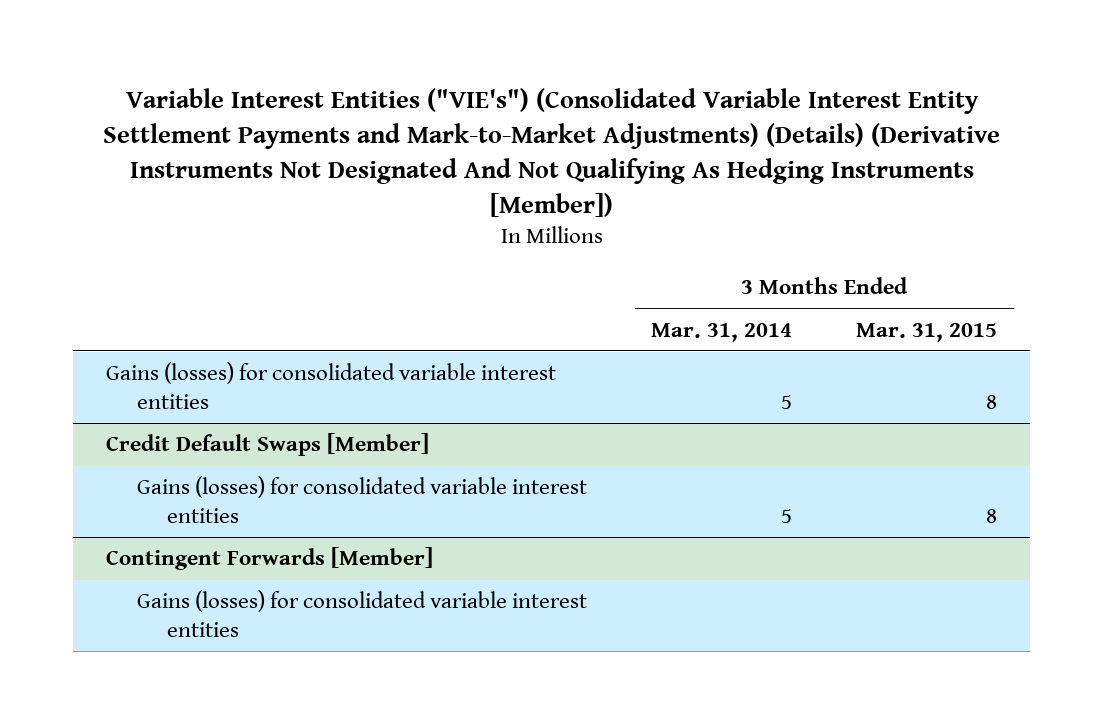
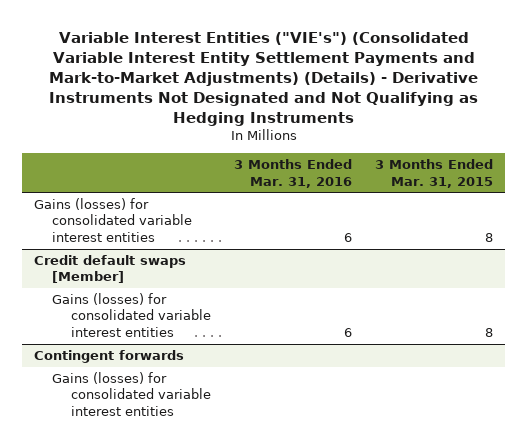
[102,88,1000,217] Variable Interest Entities ("VIE's") (Consolidated Variable Interest Entity Settlement Payments and Mark-to-Market Adjustments) (Details) (Derivative Instruments Not Designated And Not Qualifying As Hedging Instruments [Member]) -> [48,31,478,126] Variable Interest Entities ("VIE's") (Consolidated Variable Interest Entity Settlement Payments and Mark-to-Market Adjustments) (Details) - Derivative Instruments Not Designated and Not Qualifying as Hedging Instruments
[650,322,792,342] Mar. 31, 2014 -> none
none -> [233,159,352,188] 3 Months Ended Mar. 31, 2016
[105,433,429,457] Credit Default Swaps [Member] -> [34,255,187,284] Credit default swaps [Member]
[105,547,433,571] Contingent Forwards [Member] -> [34,350,185,364] Contingent forwards

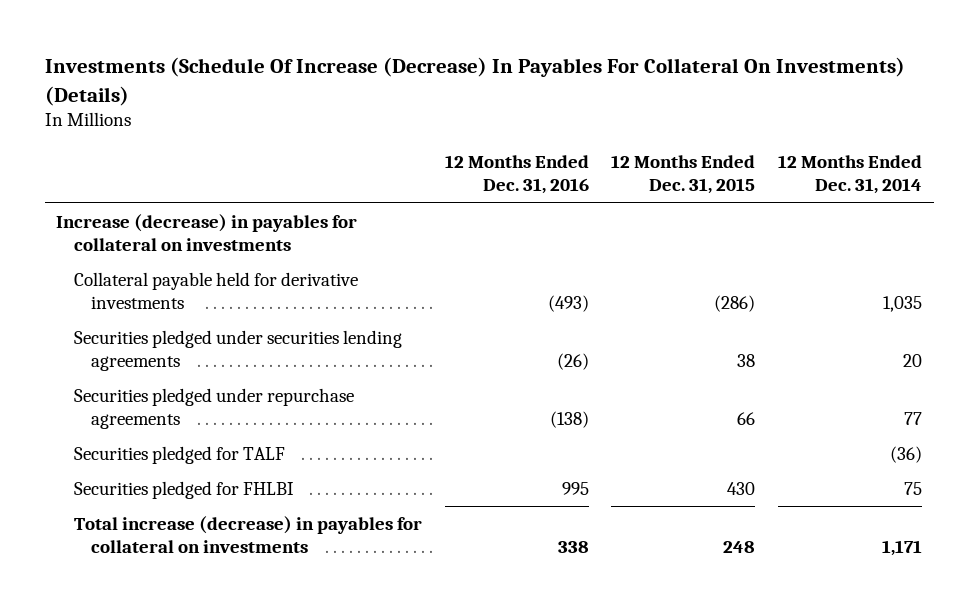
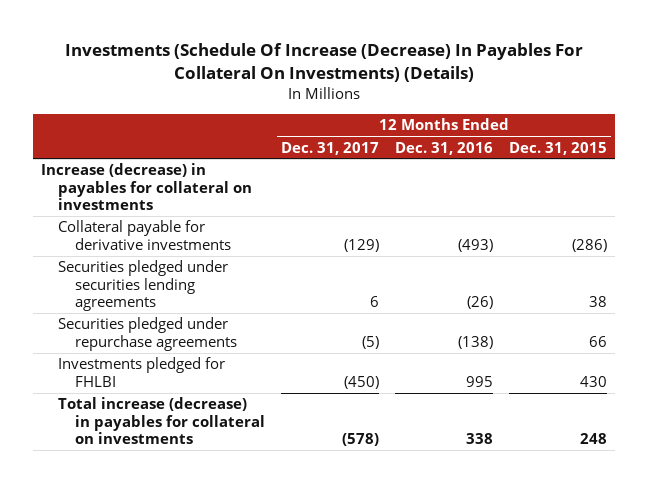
[778,155,923,195] 12 Months Ended Dec. 31, 2014 -> none
none -> [281,141,380,155] Dec. 31, 2017
[73,271,358,309] Collateral payable held for derivative investments -> [58,220,232,250] Collateral payable for derivative investments
[73,445,285,464] Securities pledged for TALF -> none
[73,480,294,499] Securities pledged for FHLBI -> [58,357,226,387] Investments pledged for FHLBI

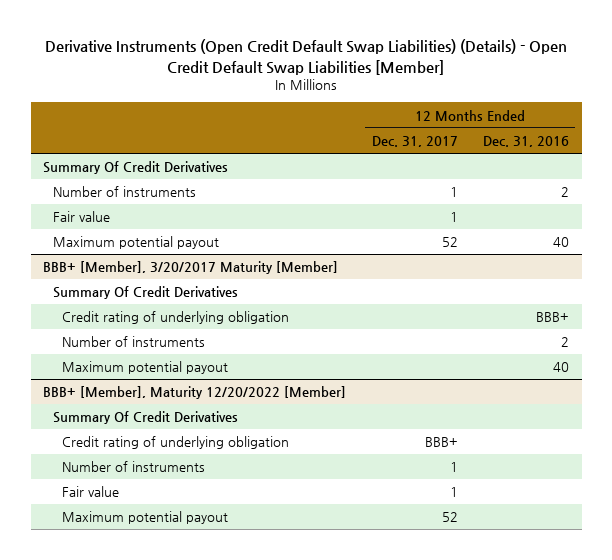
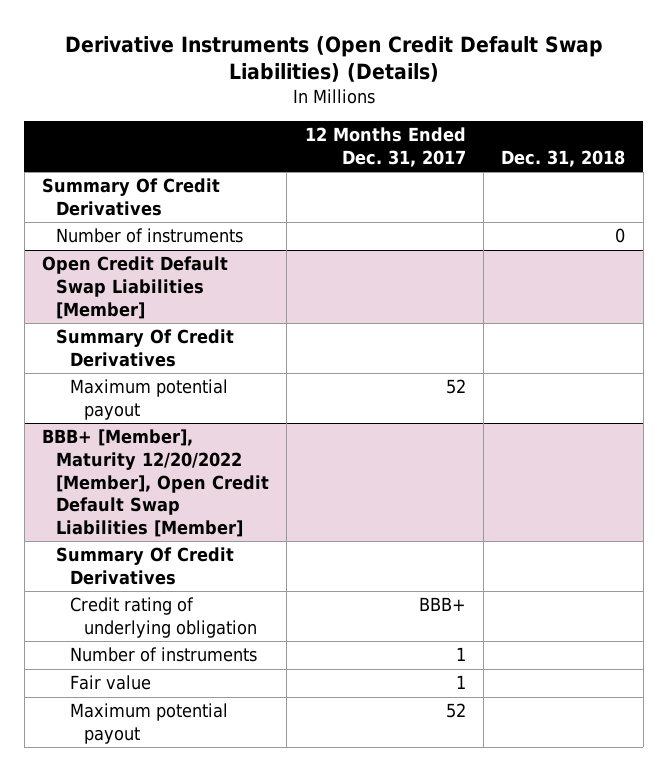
[45,39,568,75] Derivative Instruments (Open Credit Default Swap Liabilities) (Details) - Open Credit Default Swap Liabilities [Member] -> [64,35,603,83] Derivative Instruments (Open Credit Default Swap Liabilities) (Details)
[483,136,570,148] Dec. 31, 2016 -> none
none -> [501,149,626,167] Dec. 31, 2018
[52,186,196,198] Number of instruments -> none
[52,211,110,223] Fair value -> none
[52,236,219,250] Maximum potential payout -> none
[43,261,339,275] BBB+ [Member], 3/20/2017 Maturity [Member] -> none
[52,286,238,300] Summary Of Credit Derivatives -> none
[62,311,290,325] Credit rating of underlying obligation -> none
[62,361,229,375] Maximum potential payout -> none
[43,386,347,400] BBB+ [Member], Maturity 12/20/2022 [Member] -> none
none -> [42,256,229,319] Open Credit Default Swap Liabilities [Member]
none -> [69,379,228,421] Maximum potential payout
none -> [42,429,269,538] BBB+ [Member], Maturity 12/20/2022 [Member], Open Credit Default Swap Liabilities [Member]
none -> [55,547,234,586] Summary Of Credit Derivatives

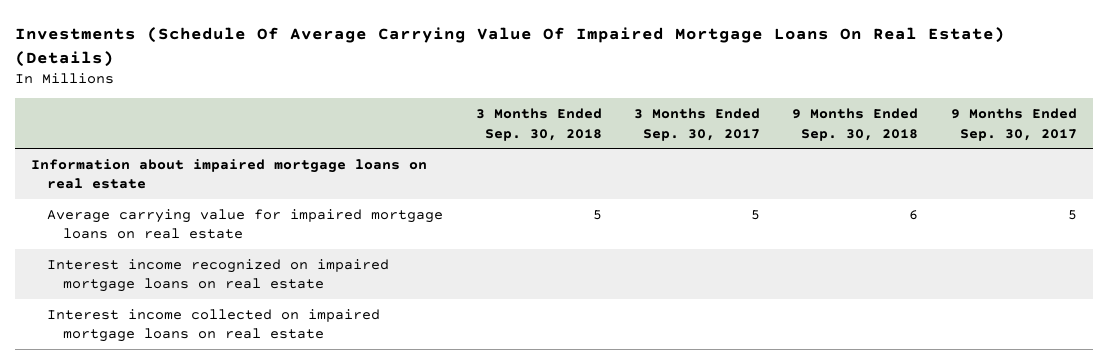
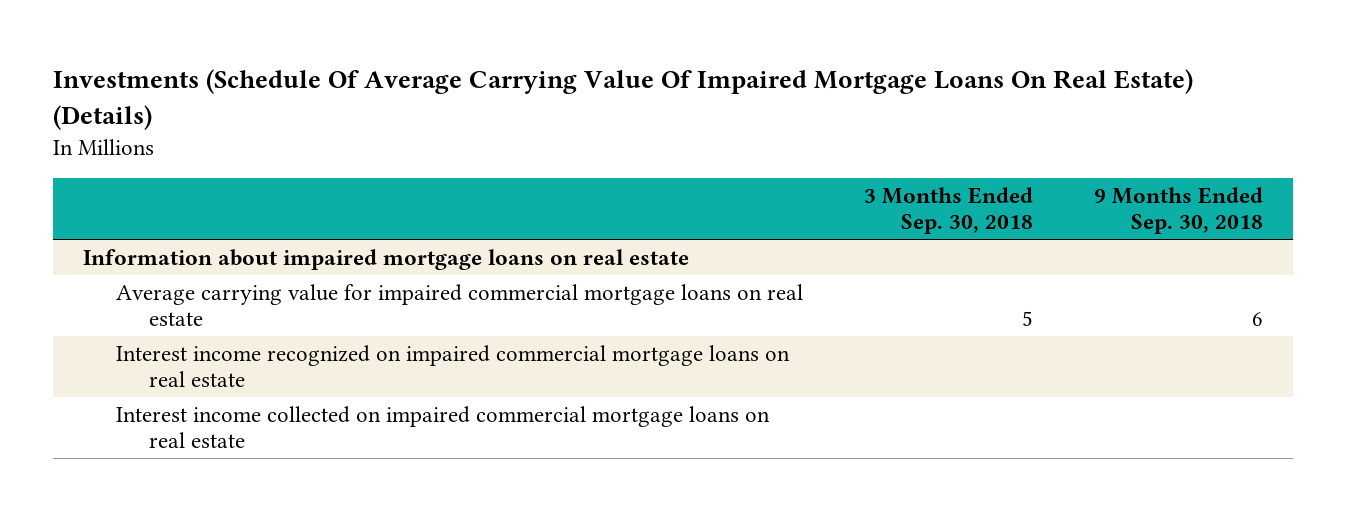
[633,108,760,141] 3 Months Ended Sep. 30, 2017 -> none
[950,108,1077,141] 9 Months Ended Sep. 30, 2017 -> none
[47,208,444,240] Average carrying value for impaired mortgage loans on real estate -> [116,283,804,327] Average carrying value for impaired commercial mortgage loans on real estate
[47,258,390,293] Interest income recognized on impaired mortgage loans on real estate -> [116,344,791,388] Interest income recognized on impaired commercial mortgage loans on real estate
[47,308,381,343] Interest income collected on impaired mortgage loans on real estate -> [116,405,771,449] Interest income collected on impaired commercial mortgage loans on real estate

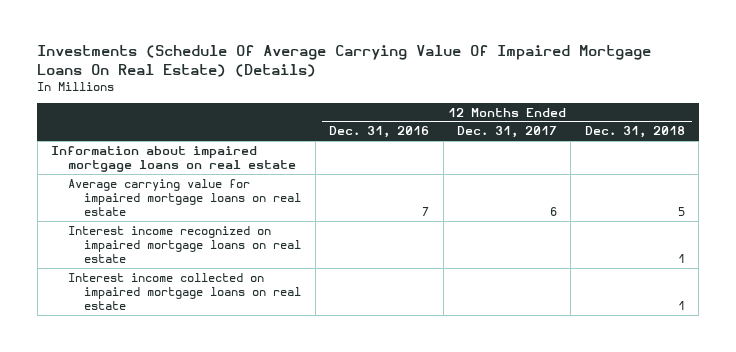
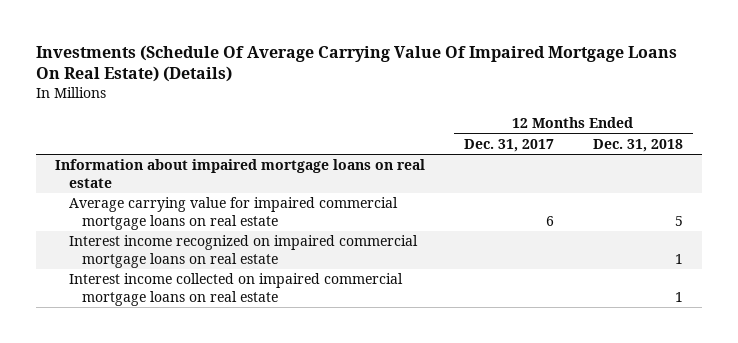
[329,126,430,139] Dec. 31, 2016 -> none
[67,178,302,217] Average carrying value for impaired mortgage loans on real estate -> [68,197,398,230] Average carrying value for impaired commercial mortgage loans on real estate
[67,225,302,264] Interest income recognized on impaired mortgage loans on real estate -> [68,235,418,268] Interest income recognized on impaired commercial mortgage loans on real estate
[67,272,302,311] Interest income collected on impaired mortgage loans on real estate -> [68,273,403,306] Interest income collected on impaired commercial mortgage loans on real estate

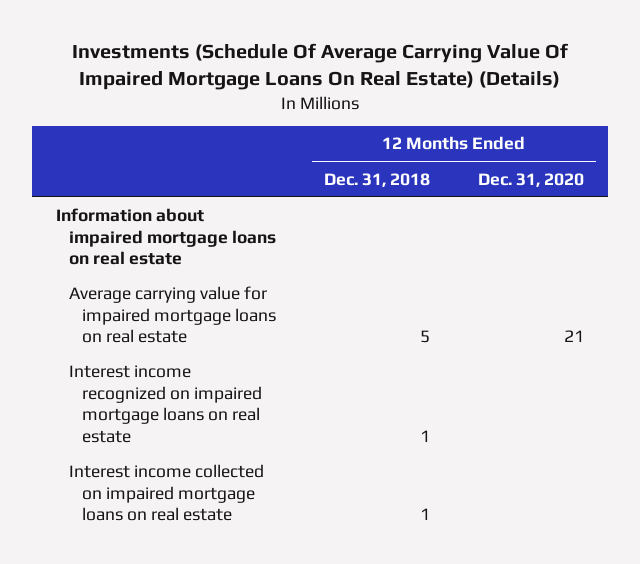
[464,138,555,152] Dec. 31, 2017 -> none
none -> [478,172,585,187] Dec. 31, 2020
[68,197,398,230] Average carrying value for impaired commercial mortgage loans on real estate -> [68,286,276,344] Average carrying value for impaired mortgage loans on real estate
[68,235,418,268] Interest income recognized on impaired commercial mortgage loans on real estate -> [68,365,262,443] Interest income recognized on impaired mortgage loans on real estate
[68,273,403,306] Interest income collected on impaired commercial mortgage loans on real estate -> [68,464,264,522] Interest income collected on impaired mortgage loans on real estate

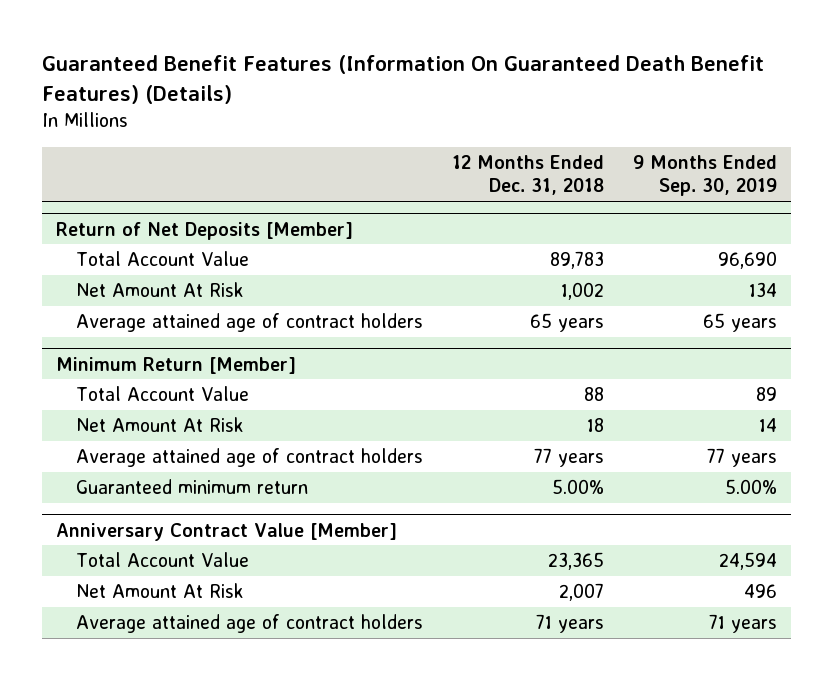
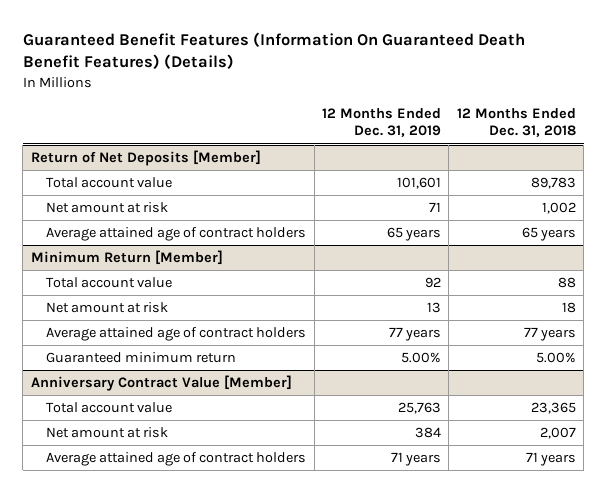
[632,154,777,197] 9 Months Ended Sep. 30, 2019 -> none
none -> [322,108,442,138] 12 Months Ended Dec. 31, 2019
[76,250,250,266] Total Account Value -> [46,177,173,189] Total account value
[76,281,245,297] Net Amount At Risk -> [46,202,169,214] Net amount at risk
[76,385,250,401] Total Account Value -> [46,277,173,289] Total account value
[76,416,245,432] Net Amount At Risk -> [46,302,169,314] Net amount at risk
[76,551,250,567] Total Account Value -> [46,402,173,414] Total account value
[76,582,245,598] Net Amount At Risk -> [46,427,169,439] Net amount at risk

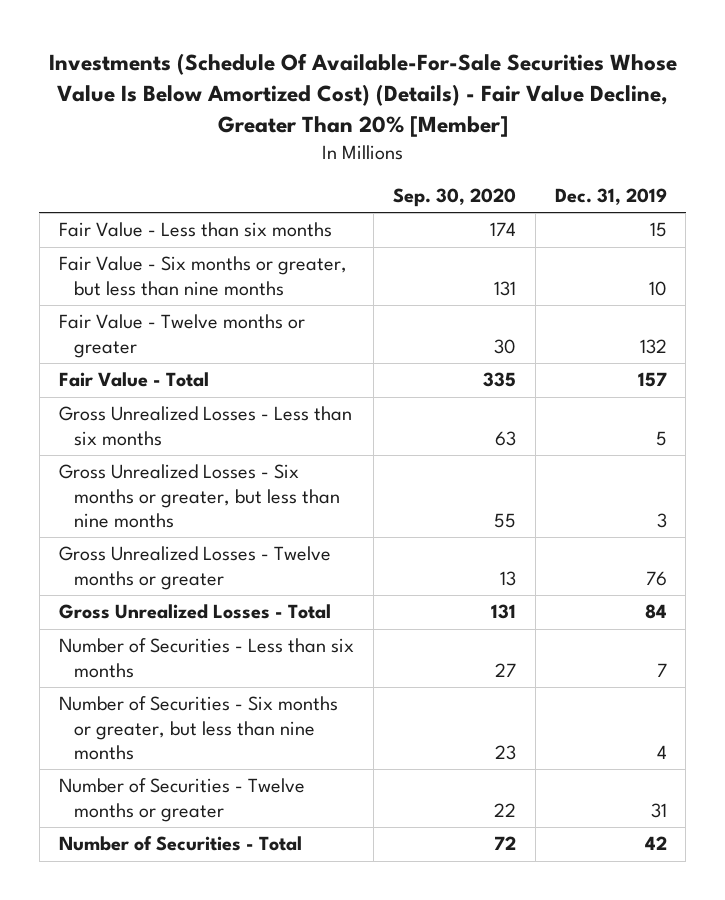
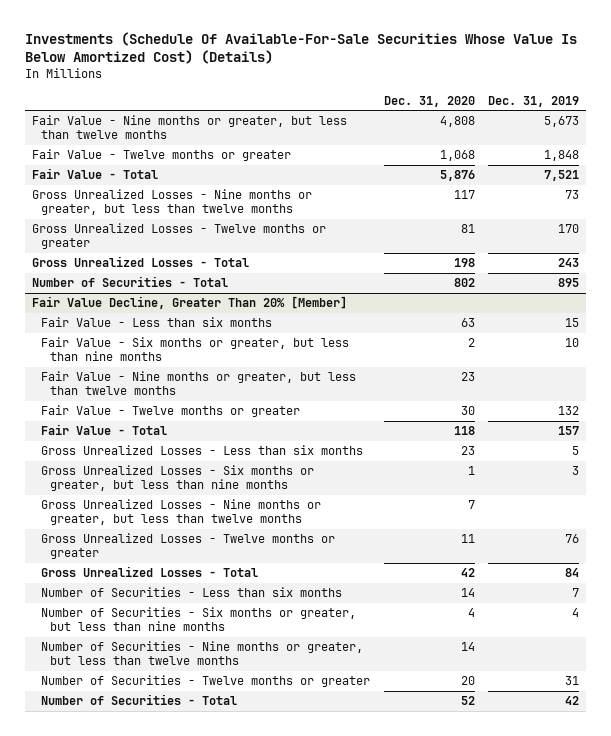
[48,53,677,137] Investments (Schedule Of Available-For-Sale Securities Whose Value Is Below Amortized Cost) (Details) - Fair Value Decline, Greater Than 20% [Member] -> [25,31,578,65] Investments (Schedule Of Available-For-Sale Securities Whose Value Is Below Amortized Cost) (Details)
[392,188,516,208] Sep. 30, 2020 -> none
none -> [383,95,475,107] Dec. 31, 2020
none -> [31,115,347,140] Fair Value - Nine months or greater, but less than twelve months
none -> [31,149,291,162] Fair Value - Twelve months or greater
none -> [31,168,158,180] Fair Value - Total
none -> [31,189,312,216] Gross Unrealized Losses - Nine months or greater, but less than twelve months
none -> [31,223,326,250] Gross Unrealized Losses - Twelve months or greater
none -> [31,256,249,268] Gross Unrealized Losses - Total
none -> [31,276,228,288] Number of Securities - Total
none -> [31,296,347,310] Fair Value Decline, Greater Than 20% [Member]
none -> [41,371,357,396] Fair Value - Nine months or greater, but less than twelve months
none -> [41,499,322,526] Gross Unrealized Losses - Nine months or greater, but less than twelve months
none -> [41,641,364,666] Number of Securities - Nine months or greater, but less than twelve months

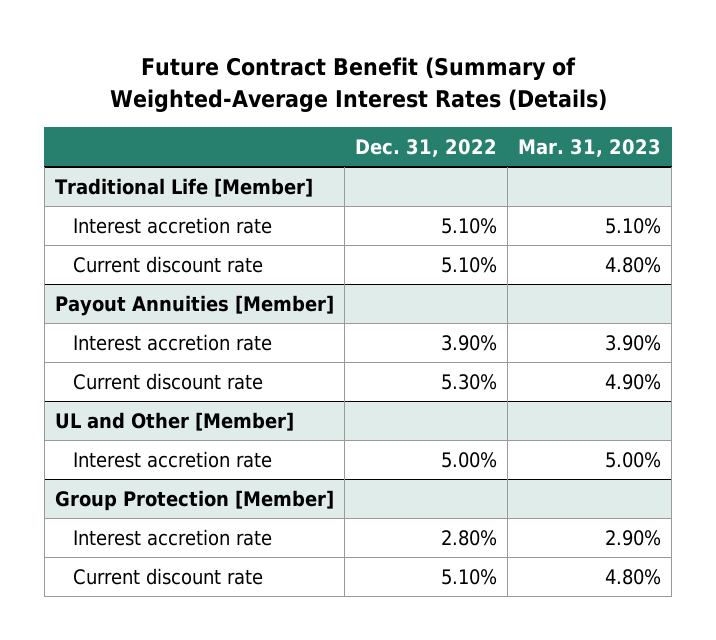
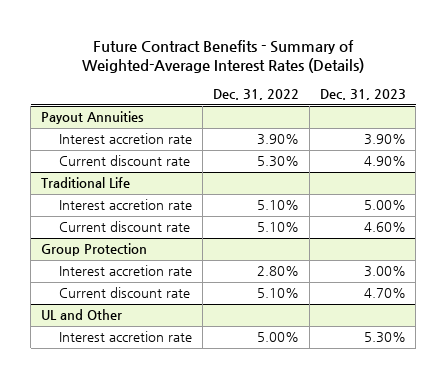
[109,57,607,112] Future Contract Benefit (Summary of Weighted-Average Interest Rates (Details) -> [82,39,365,74] Future Contract Benefits - Summary of Weighted-Average Interest Rates (Details)
[517,138,661,157] Mar. 31, 2023 -> none
none -> [319,89,406,101] Dec. 31, 2023
[54,178,313,198] Traditional Life [Member] -> none
[73,217,273,235] Interest accretion rate -> none
[73,256,264,274] Current discount rate -> none
[54,295,334,317] Payout Annuities [Member] -> [41,111,145,125] Payout Annuities
[54,412,294,432] UL and Other [Member] -> none
none -> [41,177,131,189] Traditional Life
[440,452,497,469] 5.00% -> [257,200,300,211] 5.10%
none -> [59,221,191,233] Current discount rate
[54,490,334,512] Group Protection [Member] -> [41,243,148,257] Group Protection
none -> [41,309,123,321] UL and Other
none -> [59,331,193,343] Interest accretion rate

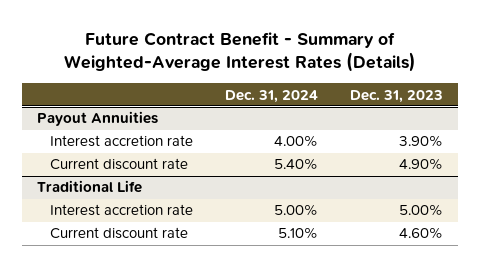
[82,39,365,74] Future Contract Benefits - Summary of Weighted-Average Interest Rates (Details) -> [63,31,416,73] Future Contract Benefit - Summary of Weighted-Average Interest Rates (Details)
[213,89,300,101] Dec. 31, 2022 -> none
none -> [224,89,318,103] Dec. 31, 2024
[41,243,148,257] Group Protection -> none
[59,265,193,277] Interest accretion rate -> none
[59,287,191,299] Current discount rate -> none
[41,309,123,321] UL and Other -> none
[59,331,193,343] Interest accretion rate -> none

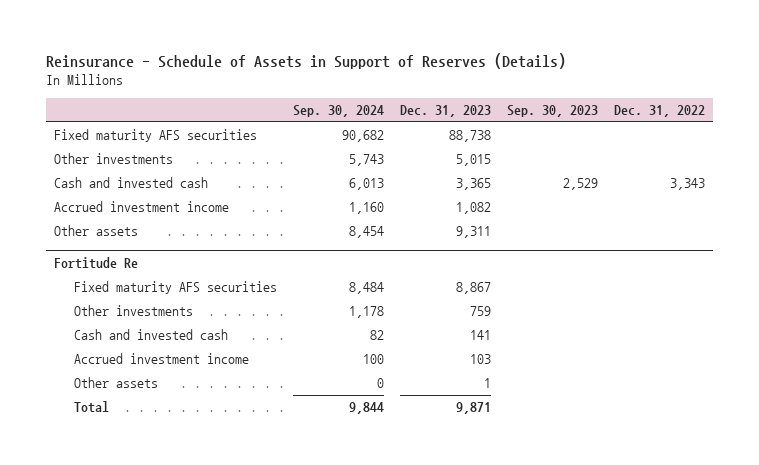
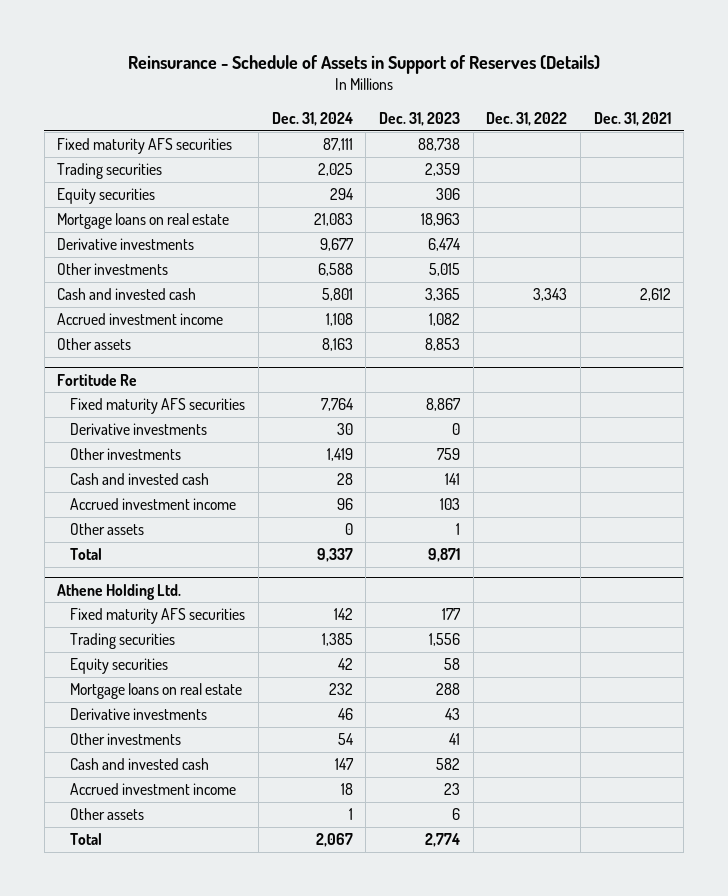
[293,105,385,118] Sep. 30, 2024 -> none
[507,105,599,118] Sep. 30, 2023 -> none
none -> [271,111,353,126] Dec. 31, 2024
none -> [593,111,671,126] Dec. 31, 2021
none -> [57,163,163,180] Trading securities
none -> [57,188,156,205] Equity securities
none -> [57,213,230,230] Mortgage loans on real estate
none -> [57,238,195,251] Derivative investments
[456,226,492,239] 9,311 -> [424,338,460,352] 8,853
none -> [70,423,208,436] Derivative investments
none -> [57,583,182,600] Athene Holding Ltd.
none -> [70,608,246,625] Fixed maturity AFS securities
none -> [70,633,176,650] Trading securities
none -> [70,658,169,675] Equity securities
none -> [70,683,243,700] Mortgage loans on real estate
none -> [70,708,208,721] Derivative investments
none -> [70,733,182,746] Other investments
none -> [70,758,210,771] Cash and invested cash
none -> [70,783,237,796] Accrued investment income
none -> [70,808,145,821] Other assets
none -> [70,833,103,846] Total

